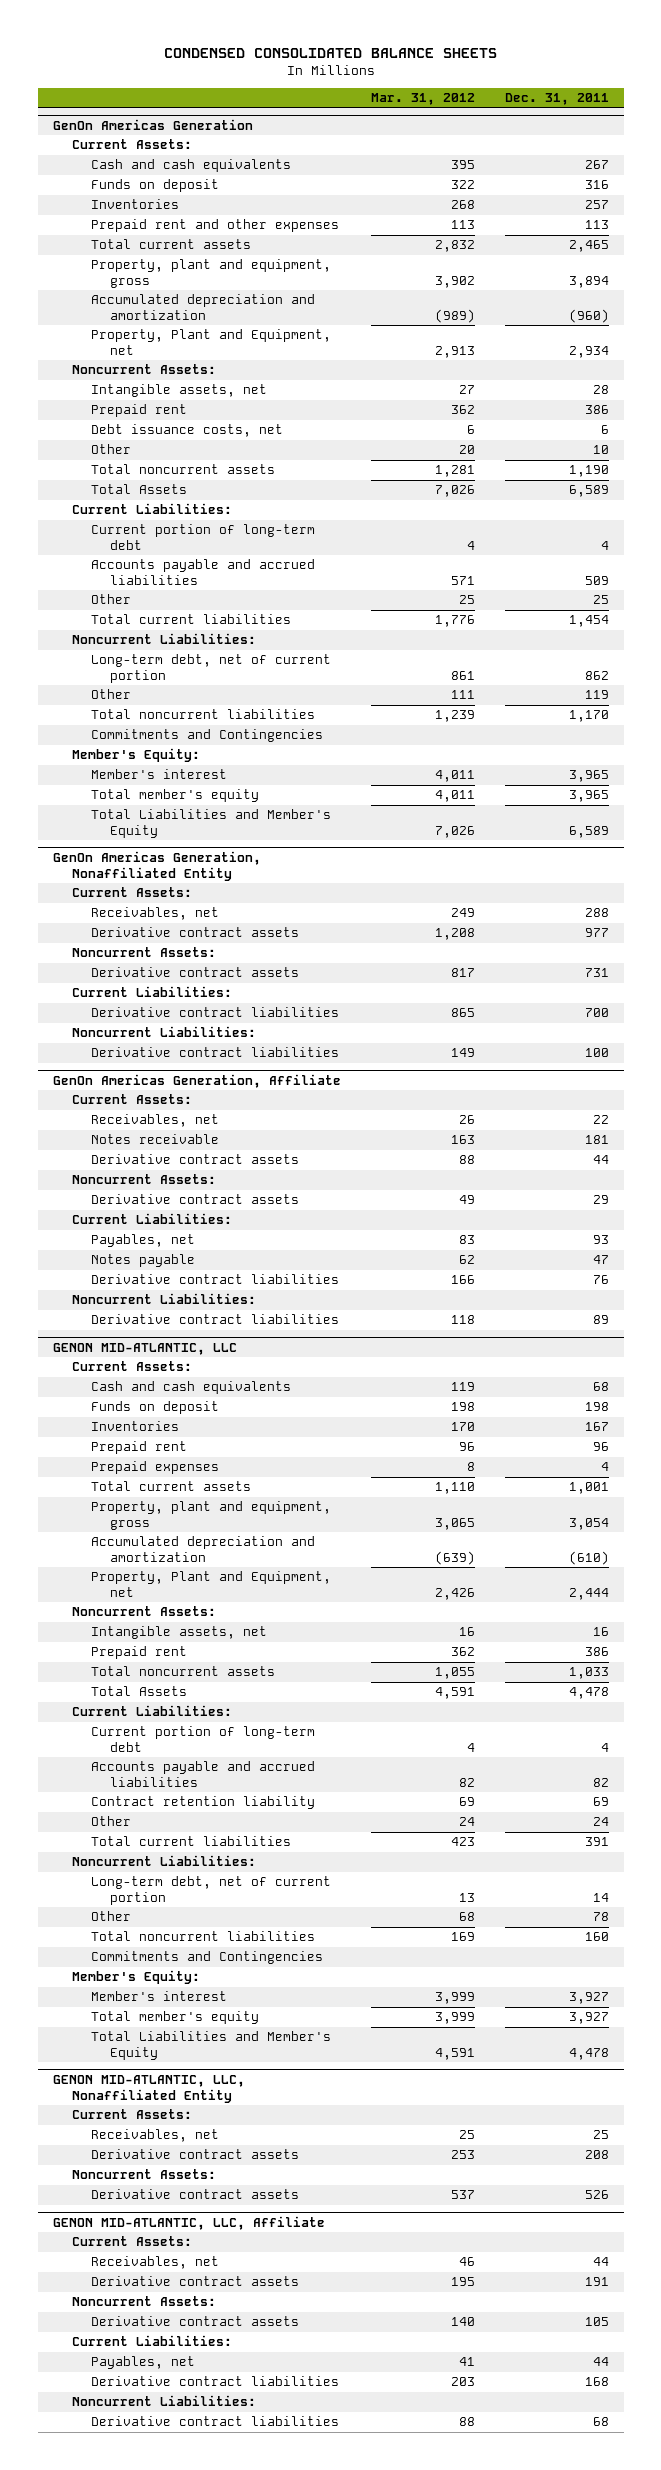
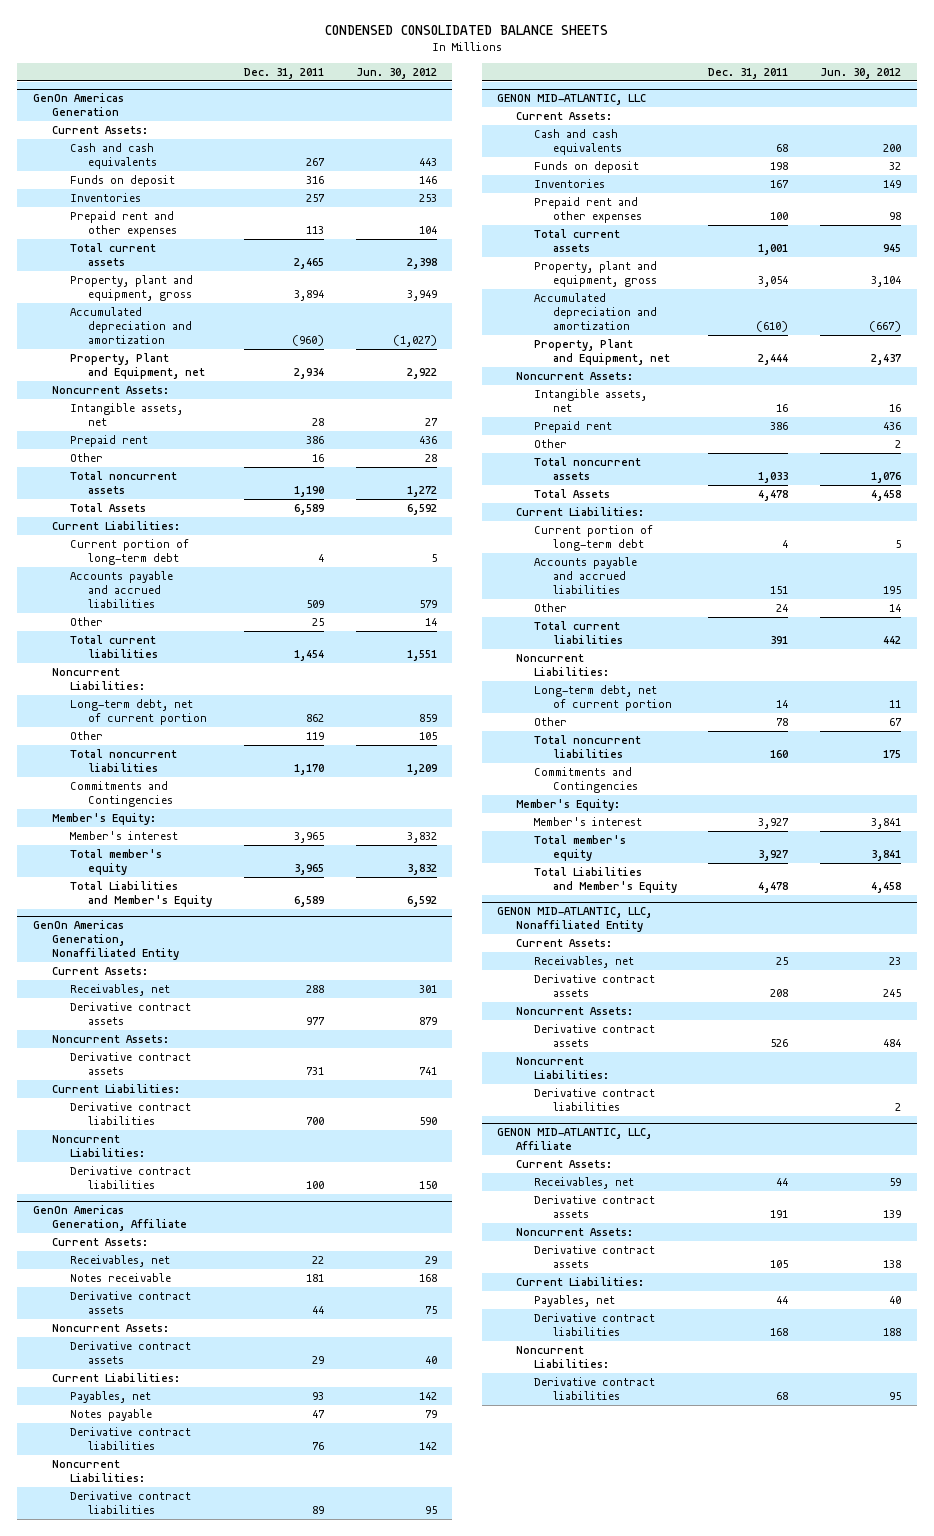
[370,92,475,105] Mar. 31, 2012 -> none
none -> [355,67,437,79] Jun. 30, 2012
[90,424,283,438] Debt issuance costs, net -> none
[592,445,609,455] 10 -> [312,453,325,462] 16
[90,1441,187,1455] Prepaid rent -> none
[90,1461,219,1475] Prepaid expenses -> none
none -> [534,196,642,224] Prepaid rent and other expenses
none -> [534,438,568,448] Other
[90,1796,315,1810] Contract retention liability -> none
[592,1777,609,1787] 82 -> [770,586,789,595] 151
none -> [515,1056,610,1080] Noncurrent Liabilities:
none -> [534,1087,656,1112] Derivative contract liabilities

